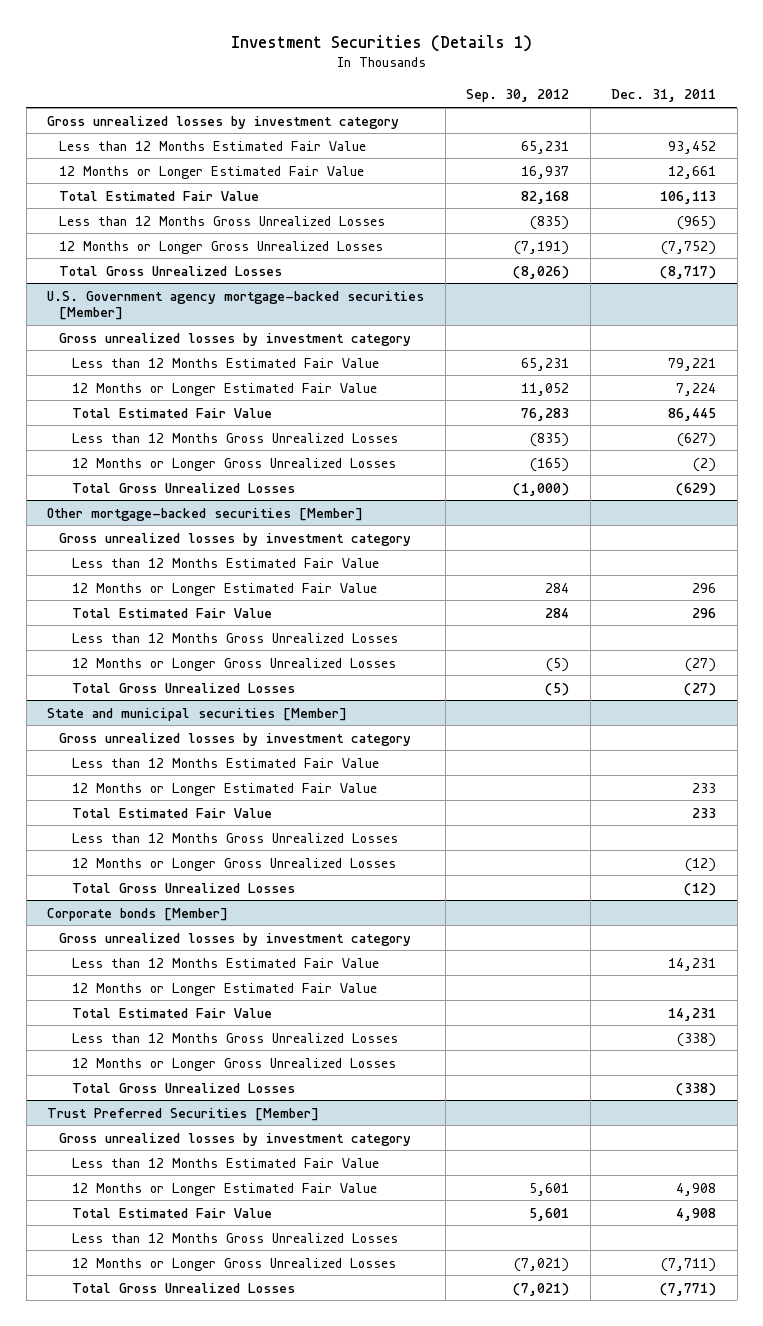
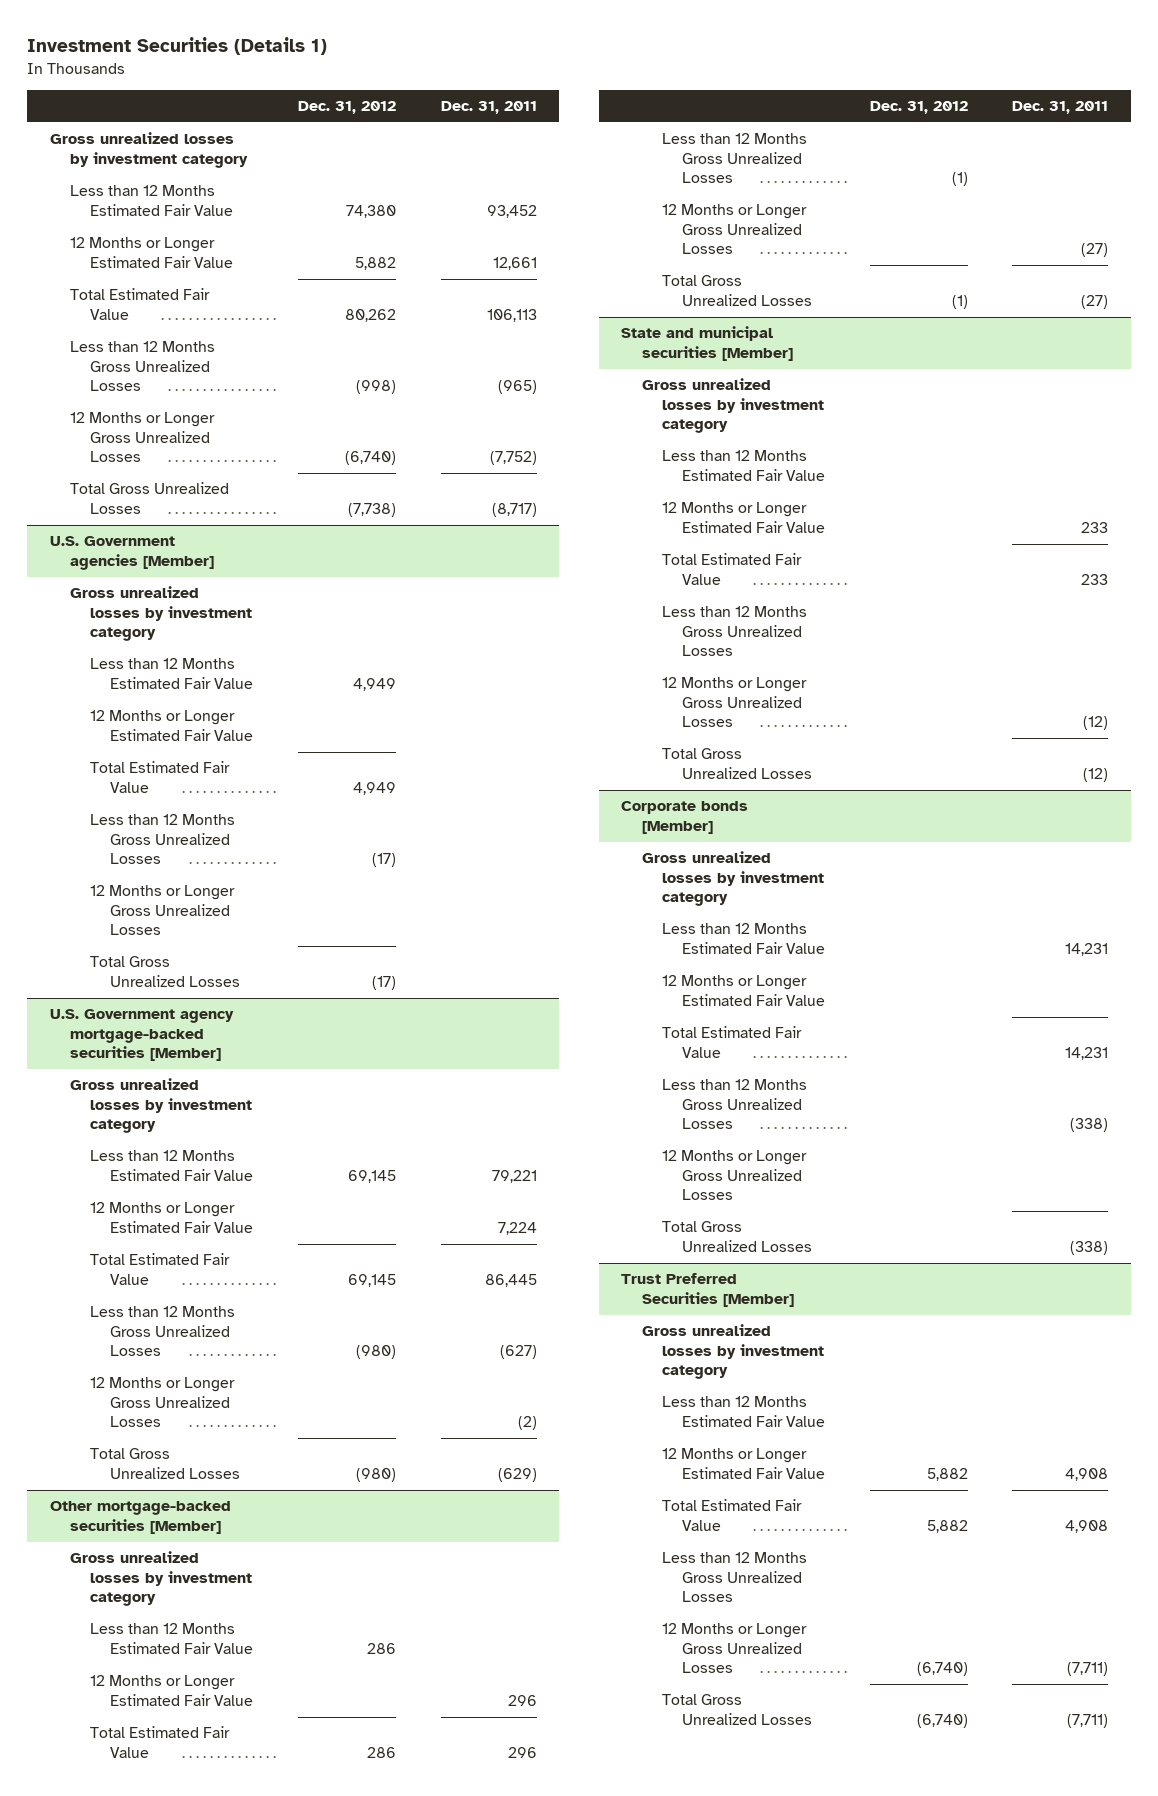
[466,89,570,103] Sep. 30, 2012 -> none
none -> [298,101,397,115] Dec. 31, 2012
none -> [49,536,214,570] U.S. Government agencies [Member]
none -> [69,586,253,642] Gross unrealized losses by investment category
none -> [90,658,254,689] Less than 12 Months Estimated Fair Value
none -> [90,710,254,741] 12 Months or Longer Estimated Fair Value
none -> [90,761,231,793] Total Estimated Fair Value
none -> [90,814,236,865] Less than 12 Months Gross Unrealized Losses
none -> [90,885,236,936] 12 Months or Longer Gross Unrealized Losses
none -> [90,956,241,987] Total Gross Unrealized Losses
[660,1282,717,1296] (7,771) -> [1067,1713,1109,1728] (7,711)

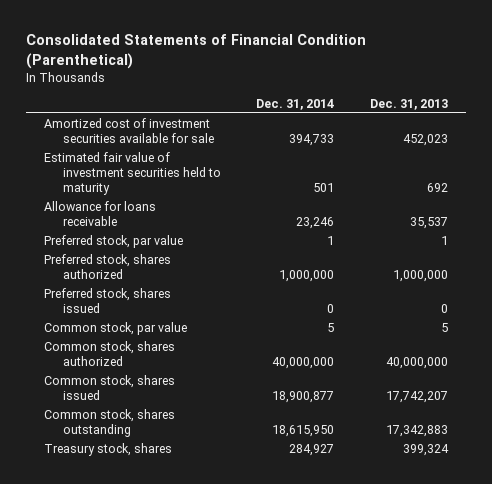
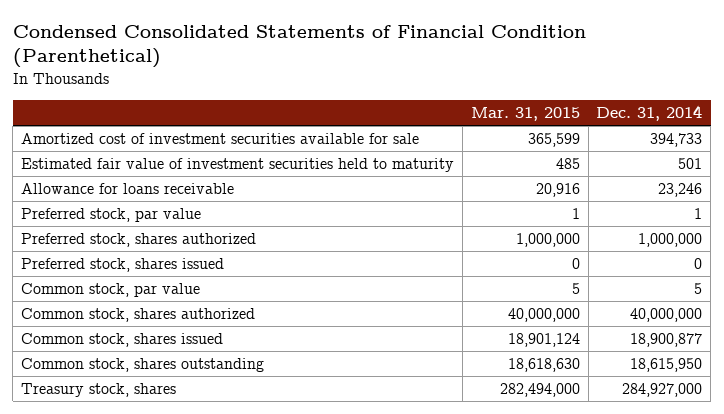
[25,34,366,69] Consolidated Statements of Financial Condition (Parenthetical) -> [12,24,586,69] Condensed Consolidated Statements of Financial Condition (Parenthetical)
[370,98,449,110] Dec. 31, 2013 -> none
none -> [470,107,580,122] Mar. 31, 2015
[289,443,335,456] 284,927 -> [622,383,703,398] 284,927,000

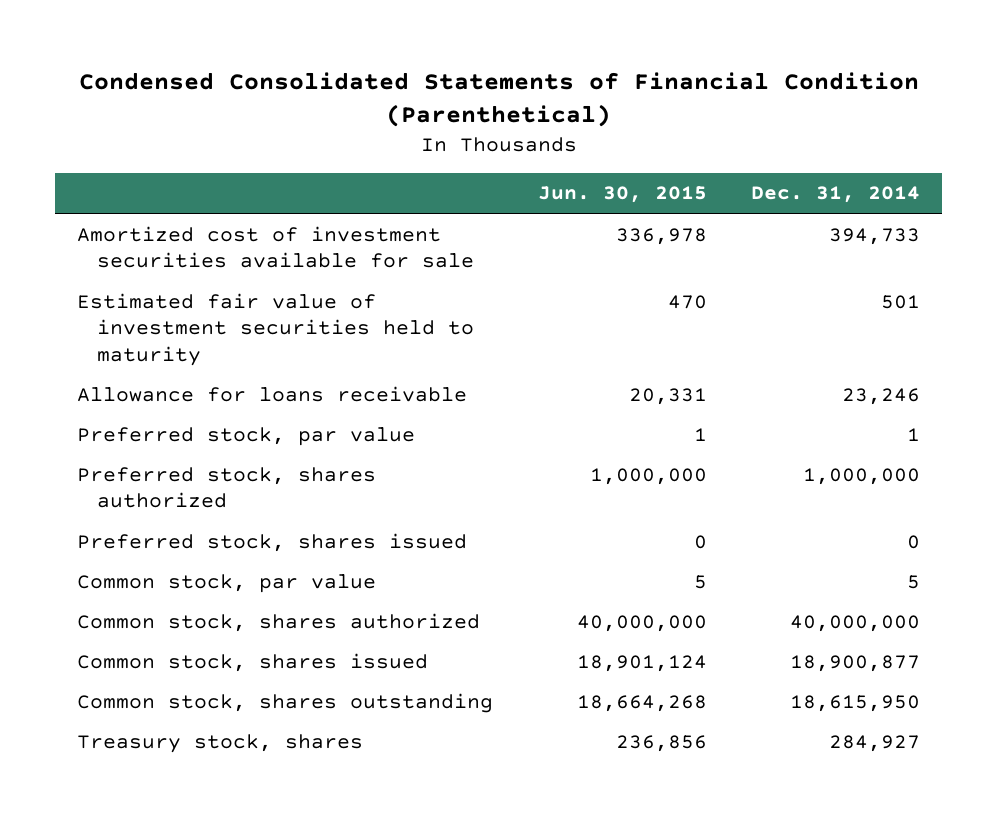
[470,107,580,122] Mar. 31, 2015 -> none
none -> [537,186,707,204] Jun. 30, 2015
[622,383,703,398] 284,927,000 -> [829,734,921,752] 284,927

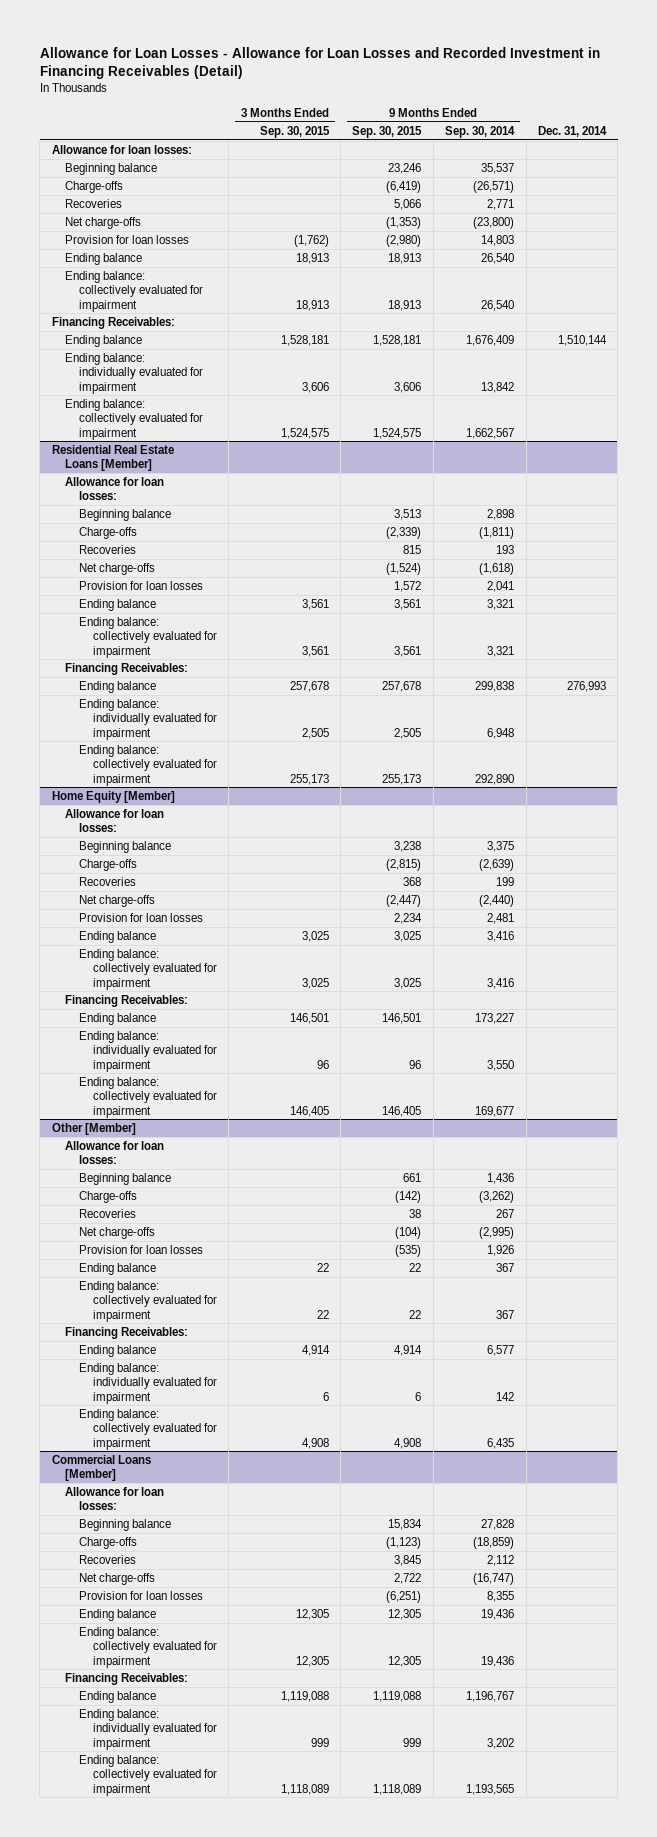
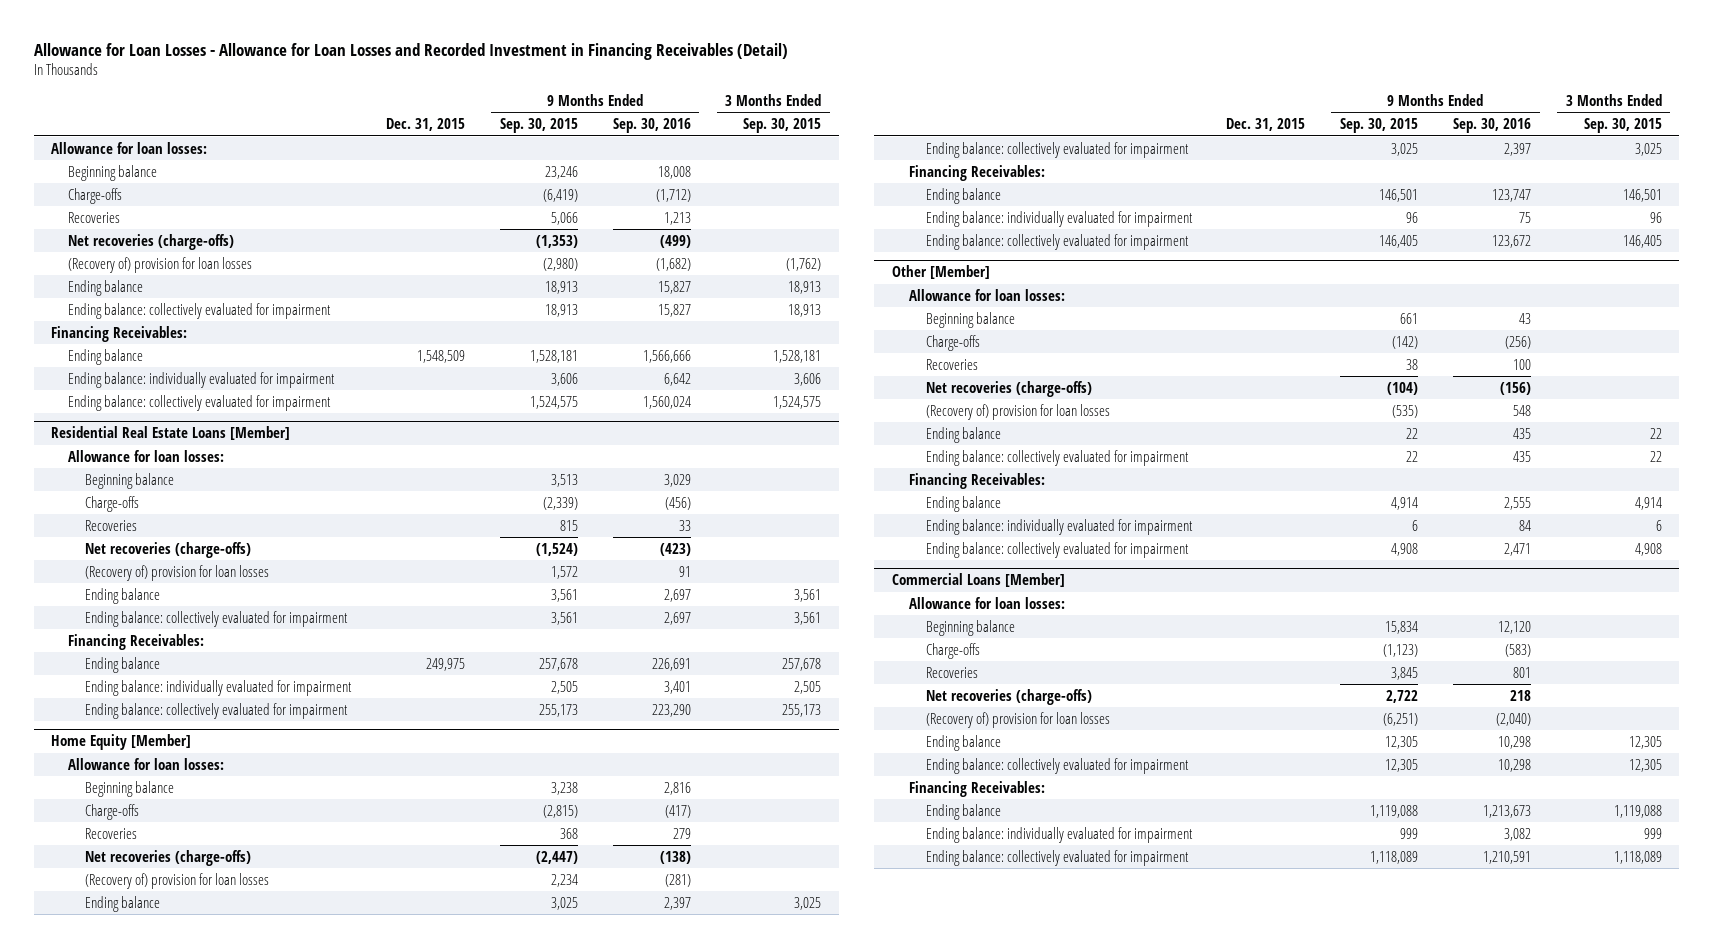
[445,125,516,138] Sep. 30, 2014 -> none
[537,125,607,137] Dec. 31, 2014 -> none
none -> [386,118,466,132] Dec. 31, 2015
none -> [612,118,691,134] Sep. 30, 2016
[65,217,142,230] Net charge-offs -> [68,233,235,250] Net recoveries (charge-offs)
[65,235,190,245] Provision for loan losses -> [68,256,253,273] (Recovery of) provision for loan losses
[79,563,156,576] Net charge-offs -> [85,541,252,558] Net recoveries (charge-offs)
[79,581,204,591] Provision for loan losses -> [85,564,270,581] (Recovery of) provision for loan losses
[79,895,156,908] Net charge-offs -> [85,849,252,866] Net recoveries (charge-offs)
[79,913,204,923] Provision for loan losses -> [85,872,270,889] (Recovery of) provision for loan losses
[79,1227,156,1240] Net charge-offs -> [925,380,1092,397] Net recoveries (charge-offs)
[79,1245,204,1255] Provision for loan losses -> [925,403,1110,420] (Recovery of) provision for loan losses
[79,1573,156,1586] Net charge-offs -> [925,688,1092,705] Net recoveries (charge-offs)
[79,1591,204,1601] Provision for loan losses -> [925,711,1110,728] (Recovery of) provision for loan losses

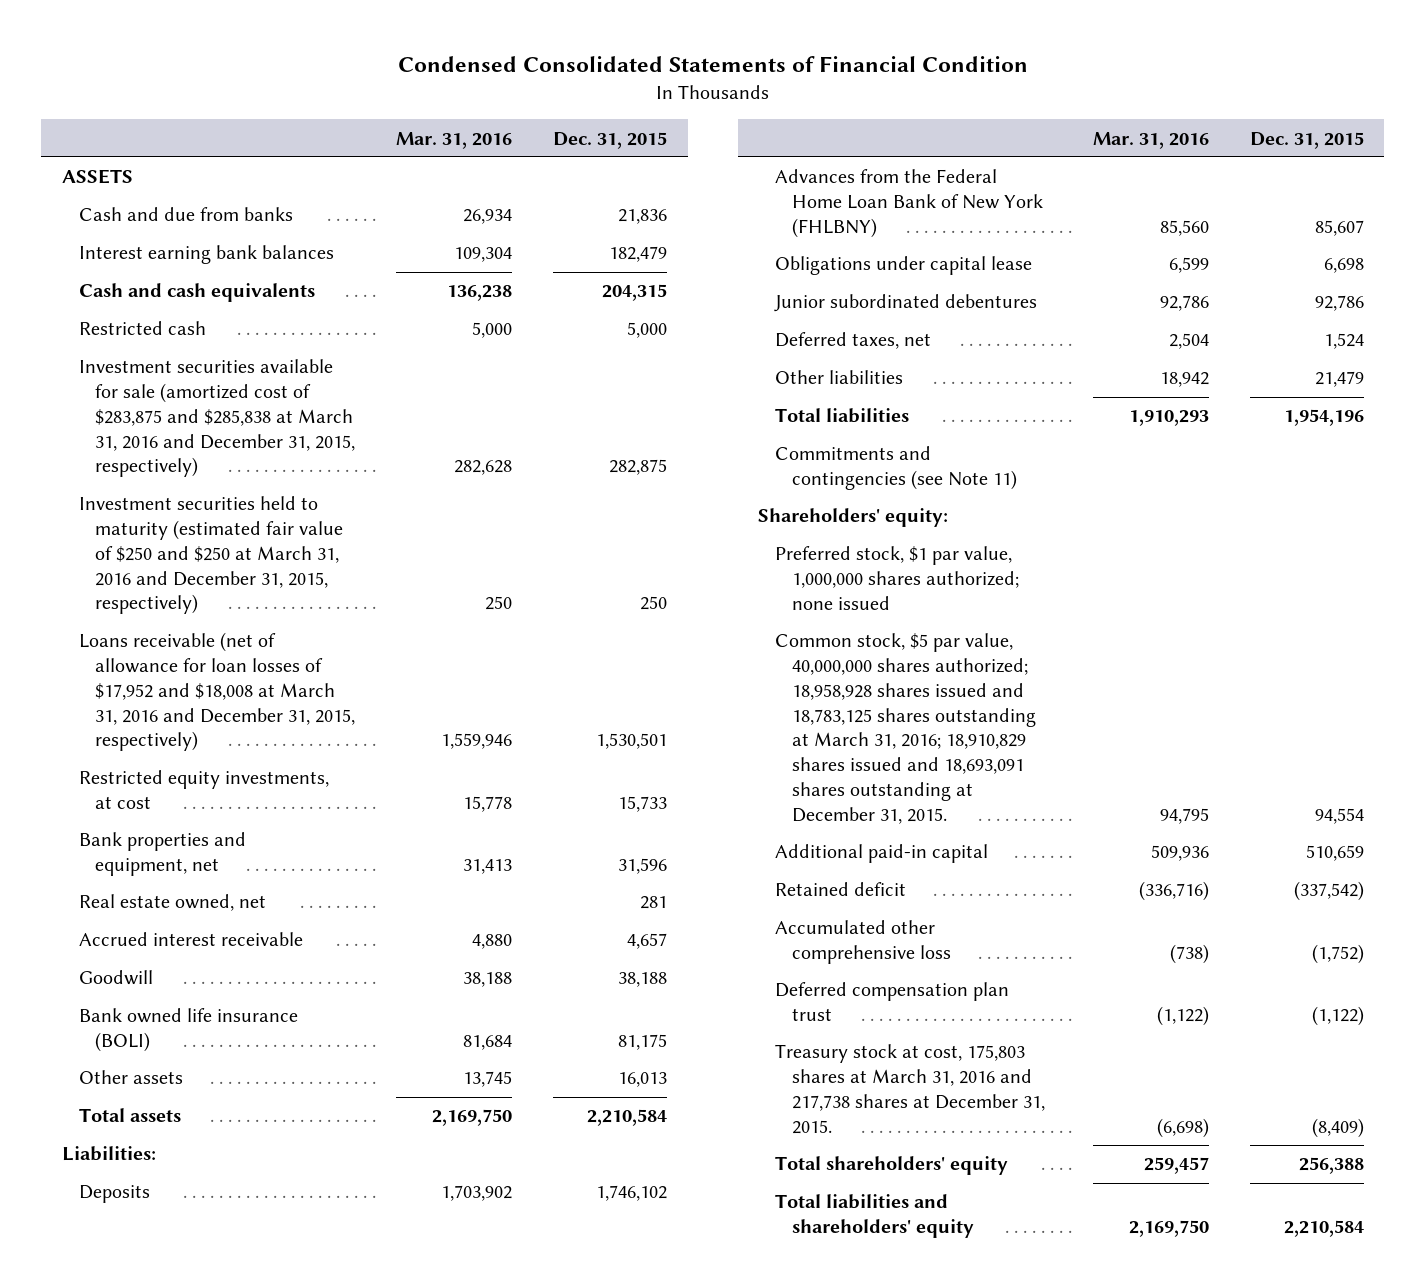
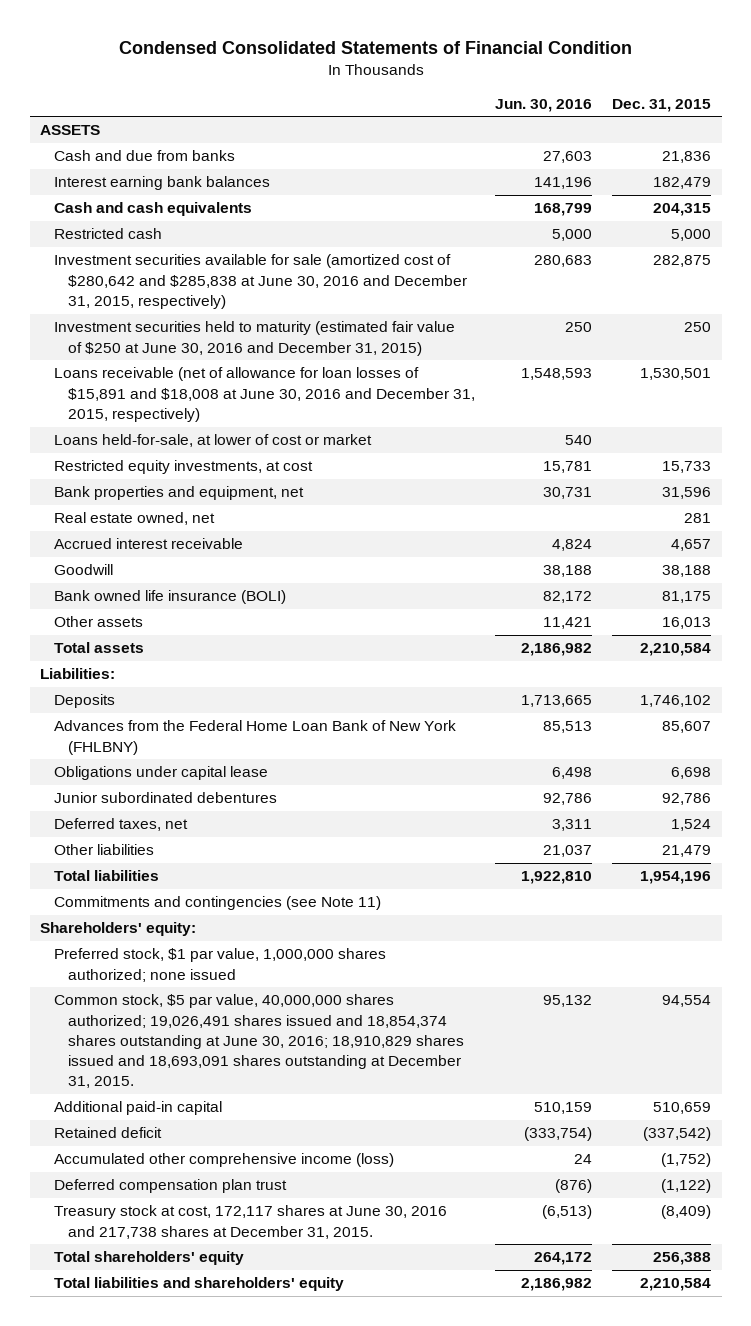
[396,131,513,149] Mar. 31, 2016 -> none
none -> [495,98,593,112] Jun. 30, 2016
[78,359,356,478] Investment securities available for sale (amortized cost of $283,875 and $285,838 at March 31, 2016 and December 31, 2015, respectively) -> [53,254,468,309] Investment securities available for sale (amortized cost of $280,642 and $285,838 at June 30, 2016 and December 31, 2015, respectively)
[78,496,344,615] Investment securities held to maturity (estimated fair value of $250 and $250 at March 31, 2016 and December 31, 2015, respectively) -> [53,321,455,356] Investment securities held to maturity (estimated fair value of $250 at June 30, 2016 and December 31, 2015)
[78,632,356,752] Loans receivable (net of allowance for loan losses of $17,952 and $18,008 at March 31, 2016 and December 31, 2015, respectively) -> [53,367,476,422] Loans receivable (net of allowance for loan losses of $15,891 and $18,008 at June 30, 2016 and December 31, 2015, respectively)
none -> [53,434,372,448] Loans held-for-sale, at lower of cost or market
[775,633,1036,824] Common stock, $5 par value, 40,000,000 shares authorized; 18,958,928 shares issued and 18,783,125 shares outstanding at March 31, 2016; 18,910,829 shares issued and 18,693,091 shares outstanding at December 31, 2015. -> [53,994,465,1088] Common stock, $5 par value, 40,000,000 shares authorized; 19,026,491 shares issued and 18,854,374 shares outstanding at June 30, 2016; 18,910,829 shares issued and 18,693,091 shares outstanding at December 31, 2015.
[775,920,951,965] Accumulated other comprehensive loss -> [53,1153,394,1168] Accumulated other comprehensive income (loss)
[775,1044,1045,1134] Treasury stock at cost, 175,803 shares at March 31, 2016 and 217,738 shares at December 31, 2015. -> [53,1205,447,1239] Treasury stock at cost, 172,117 shares at June 30, 2016 and 217,738 shares at December 31, 2015.

